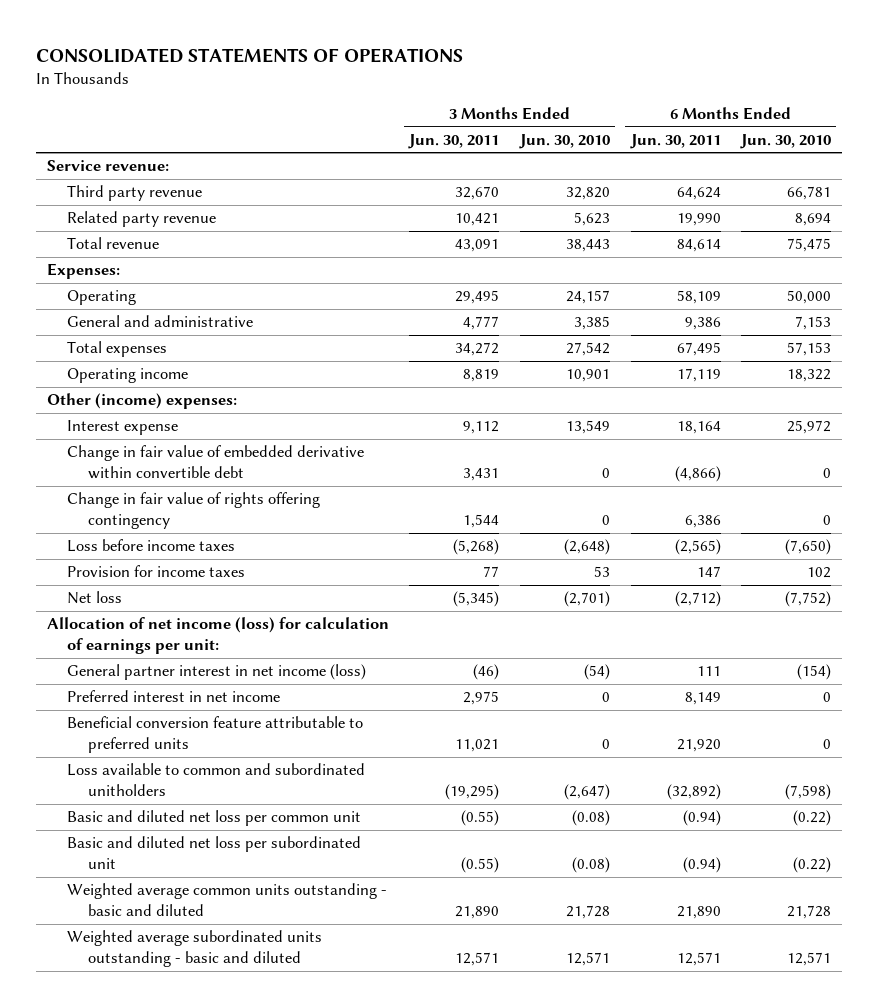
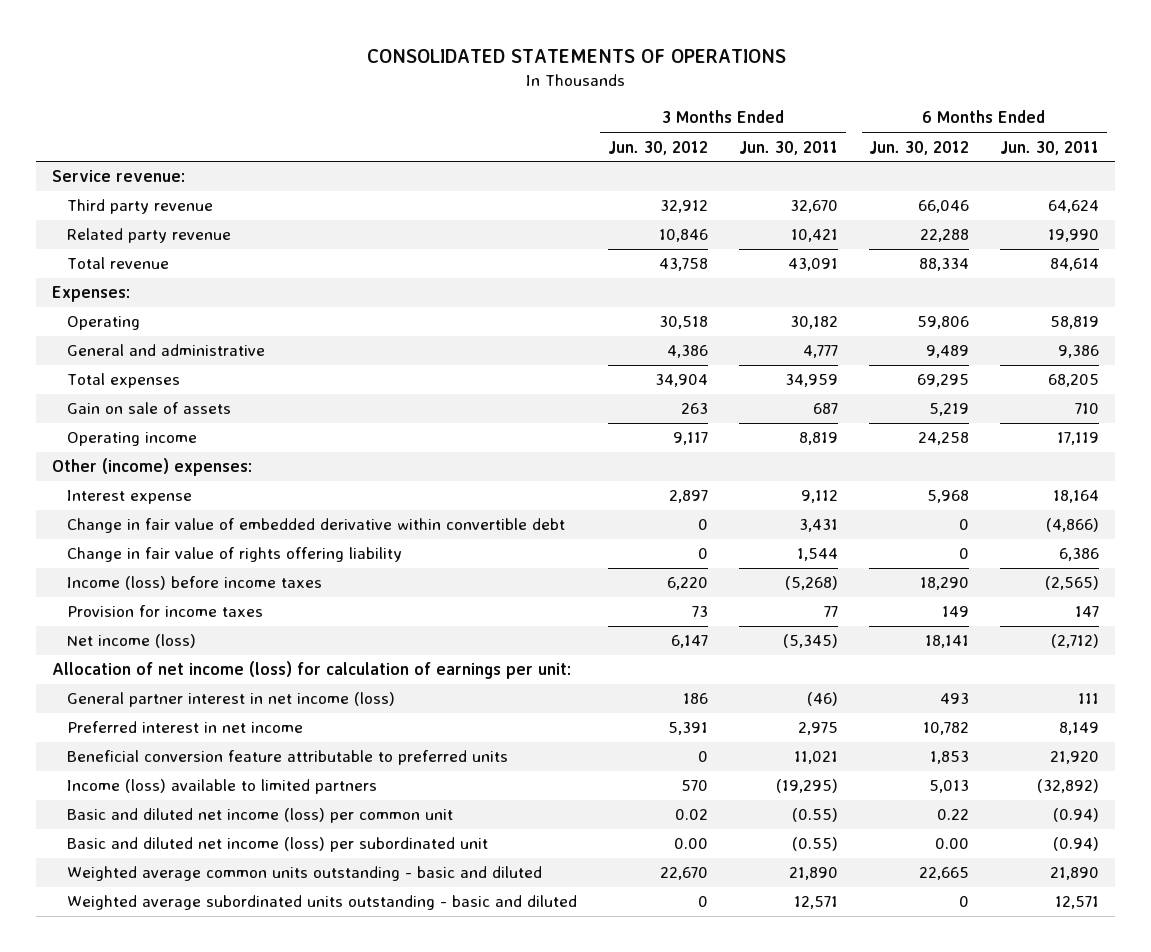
[518,133,610,149] Jun. 30, 2010 -> none
[740,133,832,149] Jun. 30, 2010 -> none
none -> [608,140,709,155] Jun. 30, 2012
none -> [869,140,970,155] Jun. 30, 2012
[455,290,500,305] 29,495 -> [790,316,839,330] 30,182
[676,290,721,305] 58,109 -> [1050,316,1100,330] 58,819
[455,342,500,357] 34,272 -> [785,374,839,388] 34,959
[676,342,721,357] 67,495 -> [1048,374,1100,388] 68,205
none -> [66,402,231,415] Gain on sale of assets
[67,492,321,530] Change in fair value of rights offering contingency -> [66,547,402,563] Change in fair value of rights offering liability
[67,539,236,553] Loss before income taxes -> [66,576,322,591] Income (loss) before income taxes
[67,591,123,605] Net loss -> [66,634,196,649] Net income (loss)
[67,763,366,797] Loss available to common and subordinated unitholders -> [66,779,377,795] Income (loss) available to limited partners
[67,810,362,827] Basic and diluted net loss per common unit -> [66,808,453,824] Basic and diluted net income (loss) per common unit
[67,836,362,870] Basic and diluted net loss per subordinated unit -> [66,837,488,853] Basic and diluted net income (loss) per subordinated unit

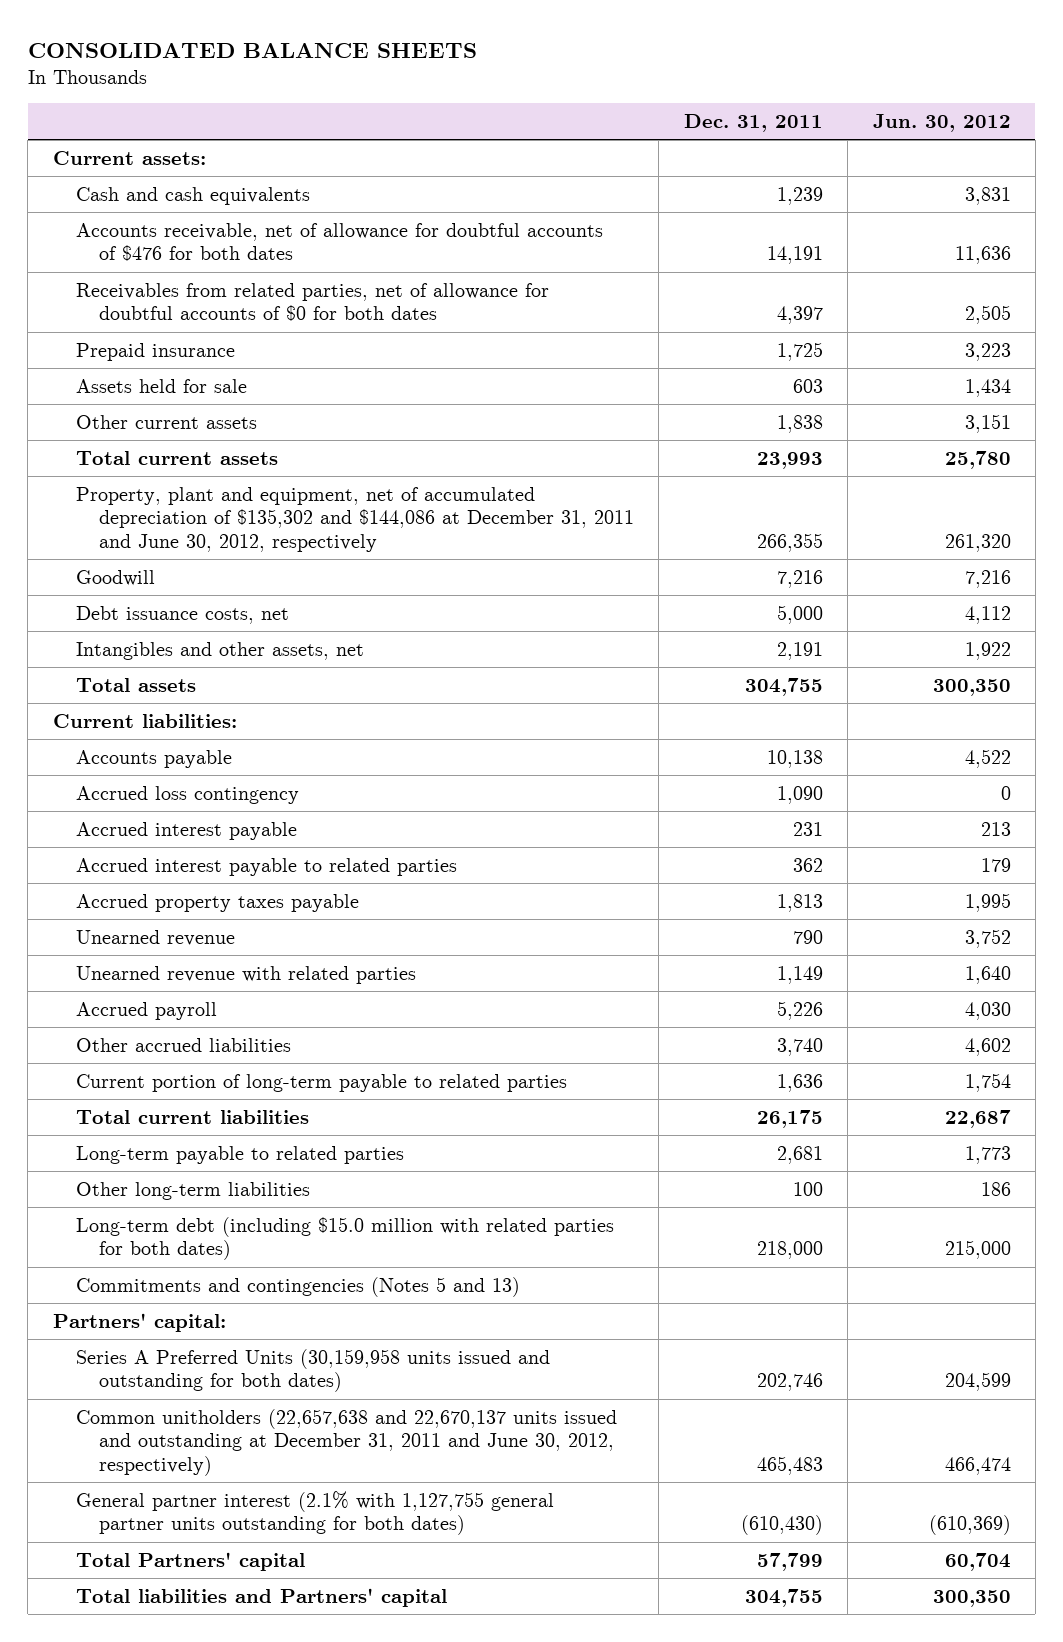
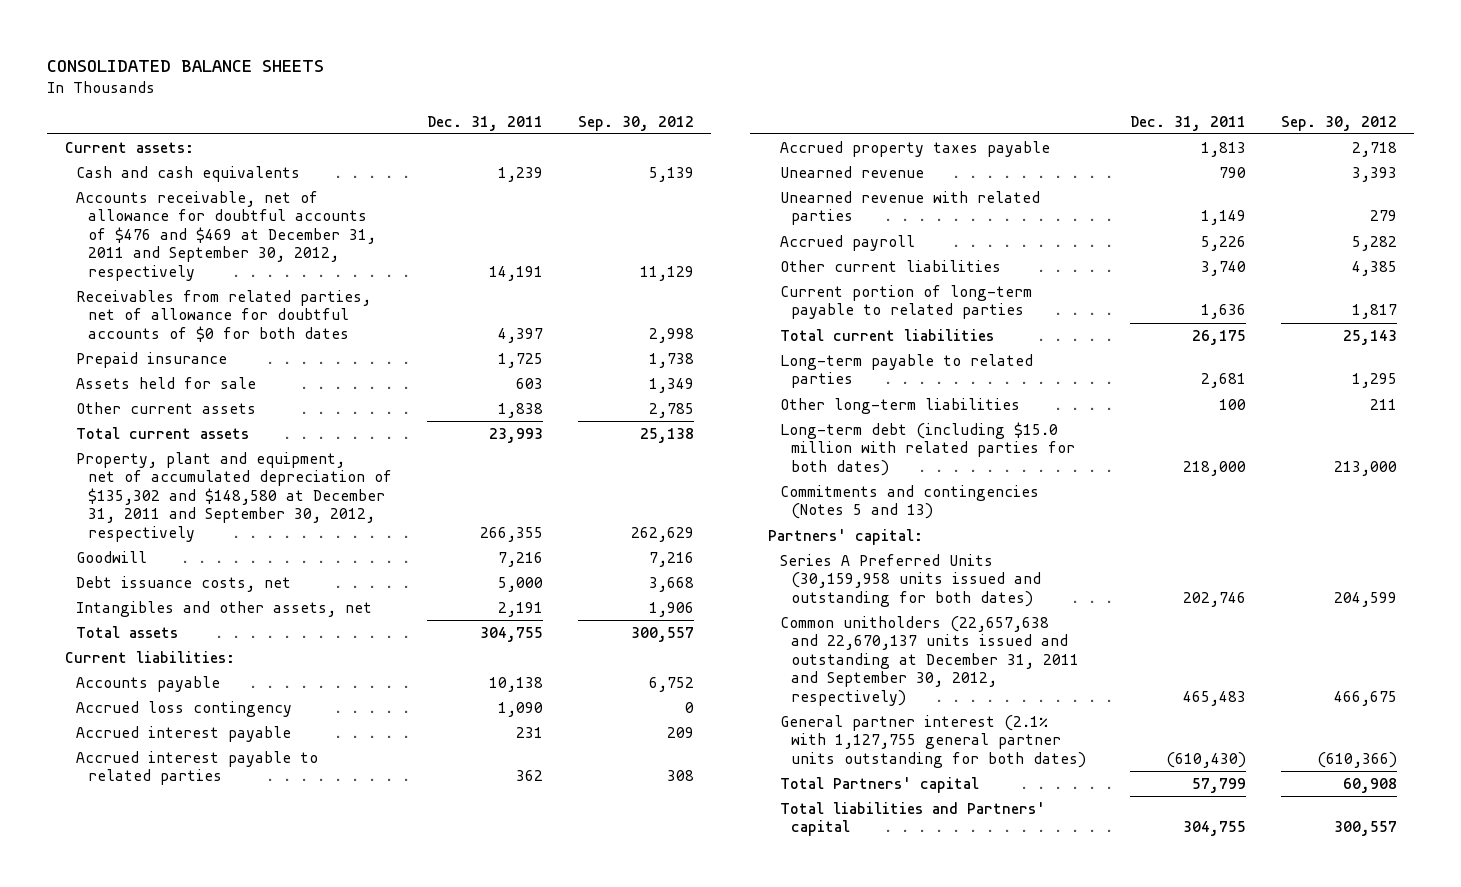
[872,114,1011,133] Jun. 30, 2012 -> none
none -> [577,115,694,131] Sep. 30, 2012
[75,222,603,262] Accounts receivable, net of allowance for doubtful accounts of $476 for both dates -> [76,191,377,281] Accounts receivable, net of allowance for doubtful accounts of $476 and $469 at December 31, 2011 and September 30, 2012, respectively
[75,486,635,552] Property, plant and equipment, net of accumulated depreciation of $135,302 and $144,086 at December 31, 2011 and June 30, 2012, respectively -> [76,452,393,542] Property, plant and equipment, net of accumulated depreciation of $135,302 and $148,580 at December 31, 2011 and September 30, 2012, respectively
[75,1037,291,1052] Other accrued liabilities -> [779,260,1001,273] Other current liabilities
[75,1408,617,1476] Common unitholders (22,657,638 and 22,670,137 units issued and outstanding at December 31, 2011 and June 30, 2012, respectively) -> [779,616,1080,706] Common unitholders (22,657,638 and 22,670,137 units issued and outstanding at December 31, 2011 and September 30, 2012, respectively)

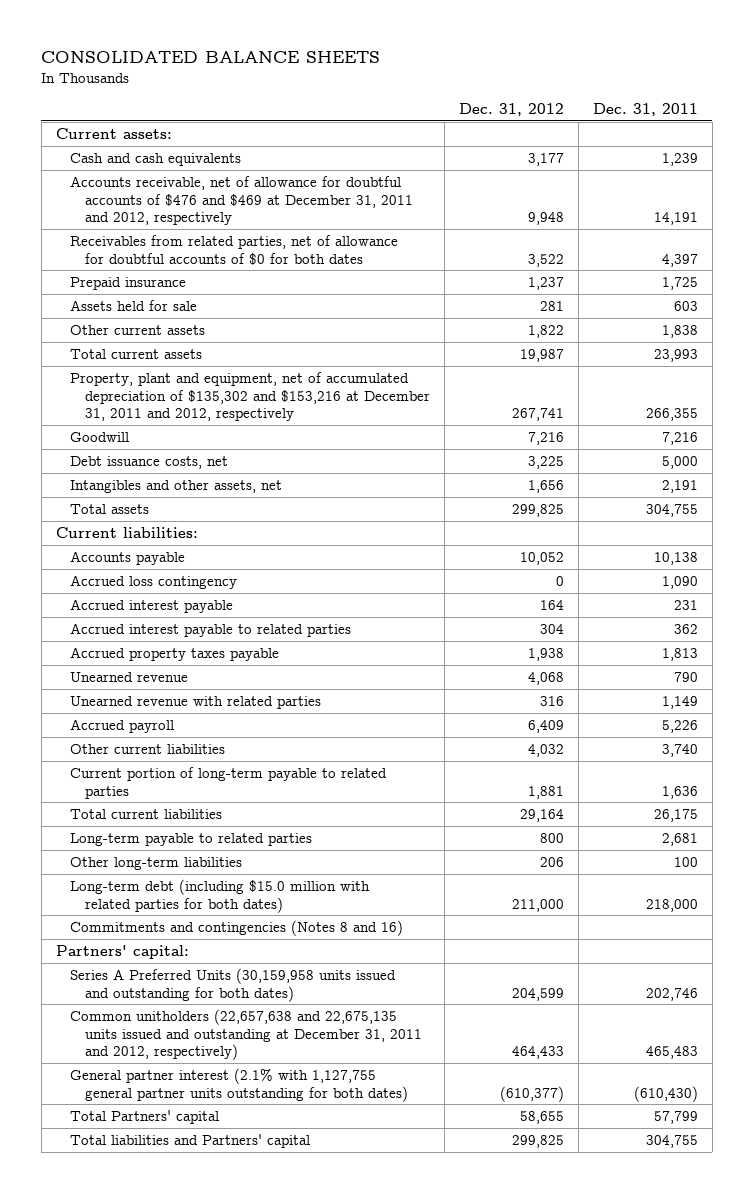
[577,115,694,131] Sep. 30, 2012 -> none
none -> [458,102,564,116] Dec. 31, 2012
[76,191,377,281] Accounts receivable, net of allowance for doubtful accounts of $476 and $469 at December 31, 2011 and September 30, 2012, respectively -> [70,175,413,226] Accounts receivable, net of allowance for doubtful accounts of $476 and $469 at December 31, 2011 and 2012, respectively
[76,452,393,542] Property, plant and equipment, net of accumulated depreciation of $135,302 and $148,580 at December 31, 2011 and September 30, 2012, respectively -> [70,371,430,422] Property, plant and equipment, net of accumulated depreciation of $135,302 and $153,216 at December 31, 2011 and 2012, respectively
[779,485,1039,520] Commitments and contingencies (Notes 5 and 13) -> [70,919,404,936] Commitments and contingencies (Notes 8 and 16)
[779,616,1080,706] Common unitholders (22,657,638 and 22,670,137 units issued and outstanding at December 31, 2011 and September 30, 2012, respectively) -> [70,1008,422,1061] Common unitholders (22,657,638 and 22,675,135 units issued and outstanding at December 31, 2011 and 2012, respectively)

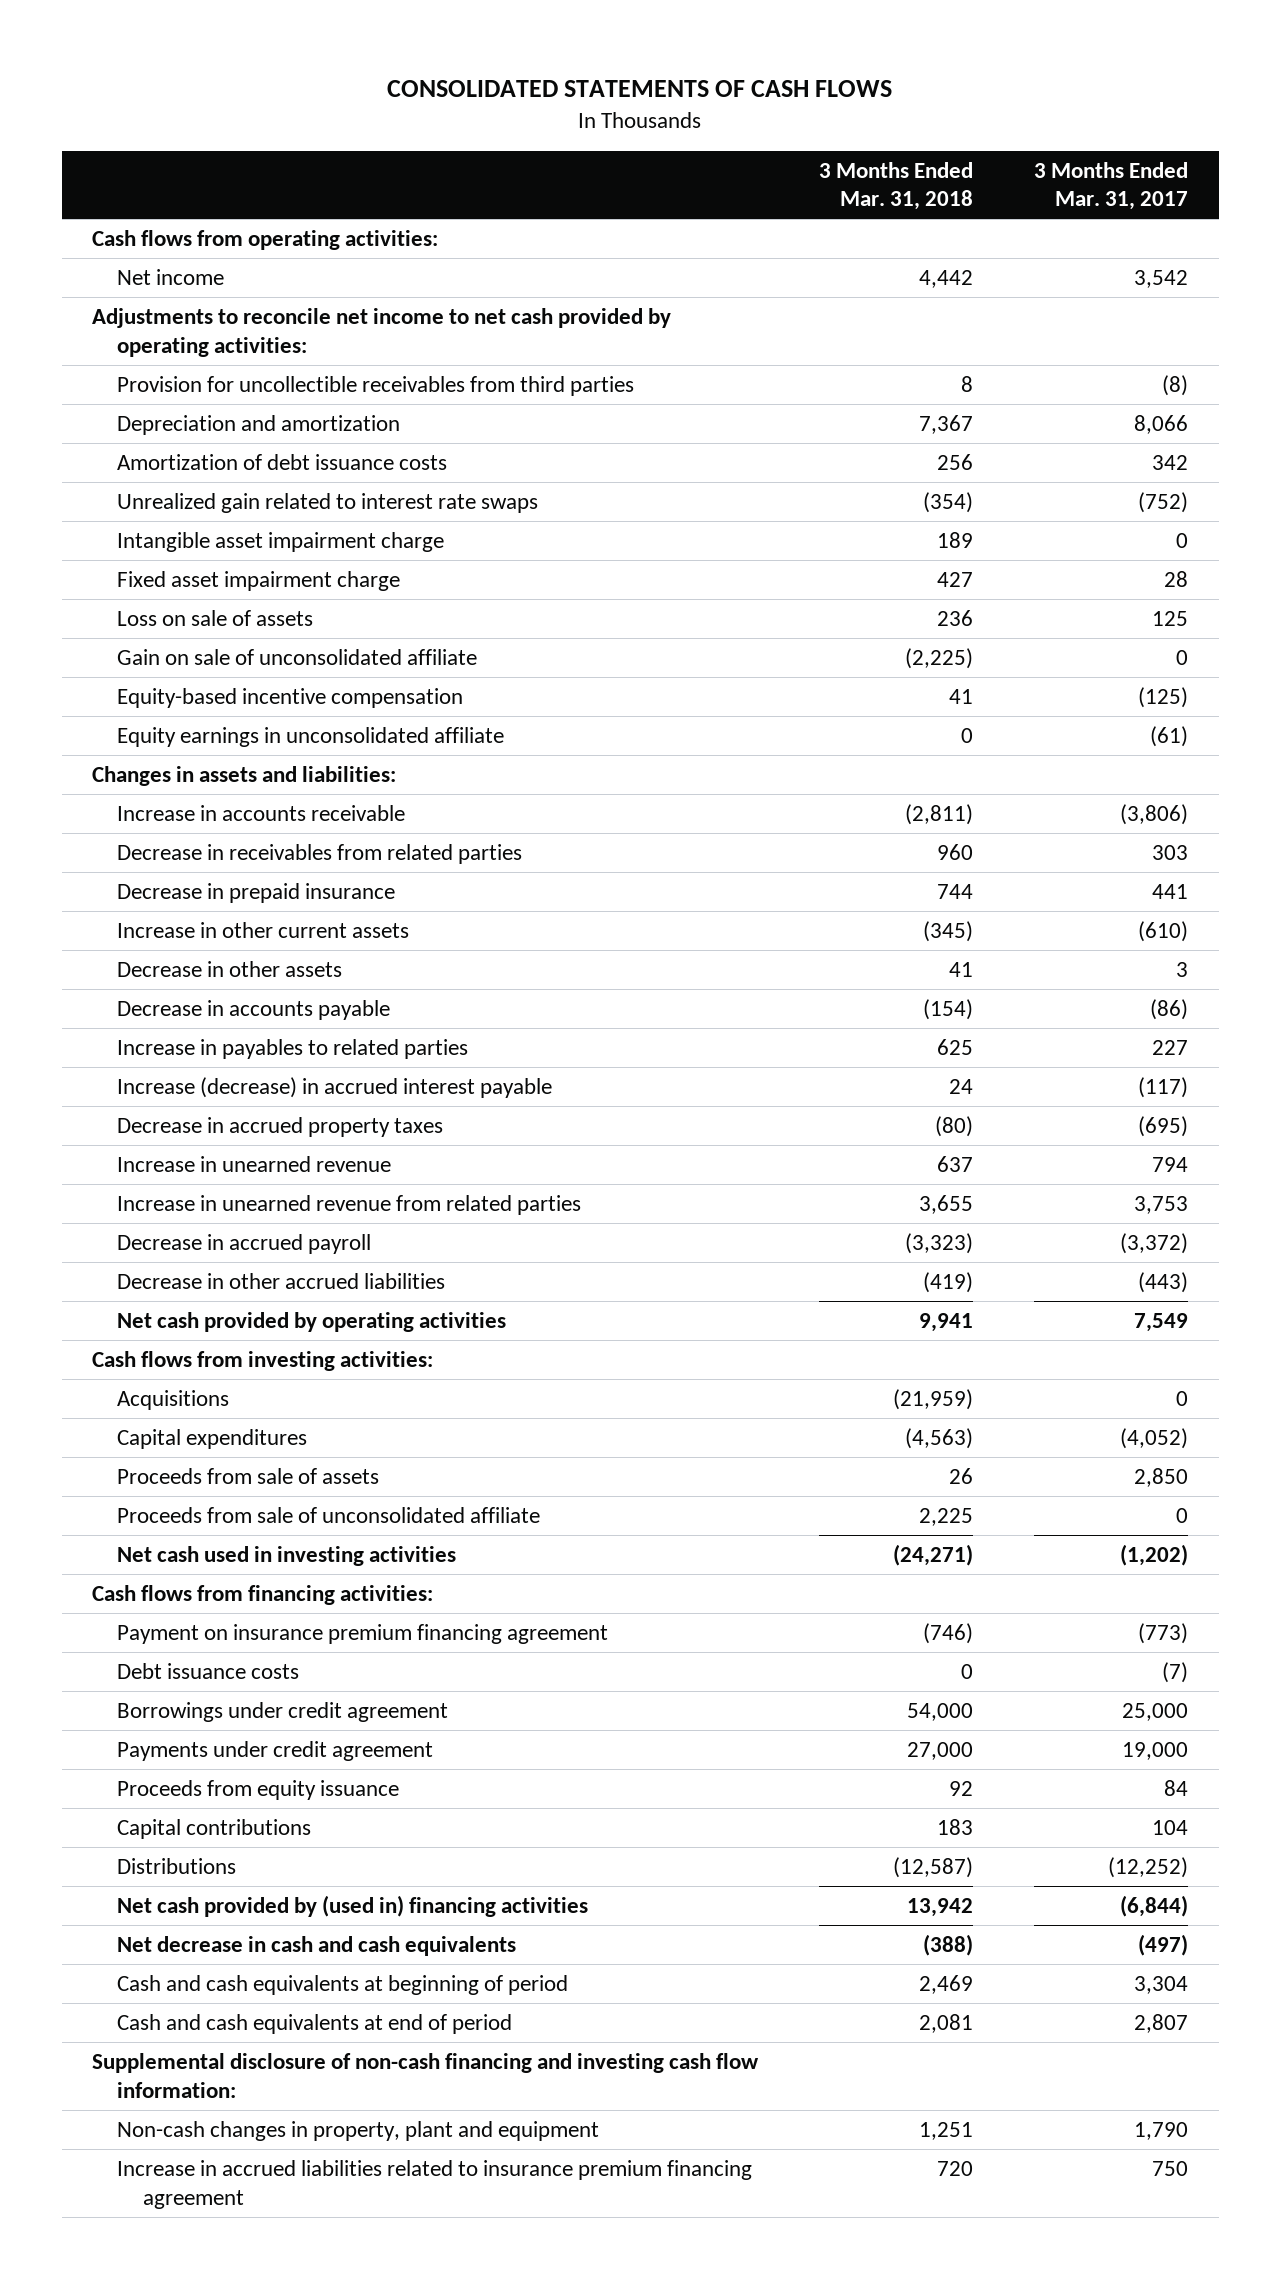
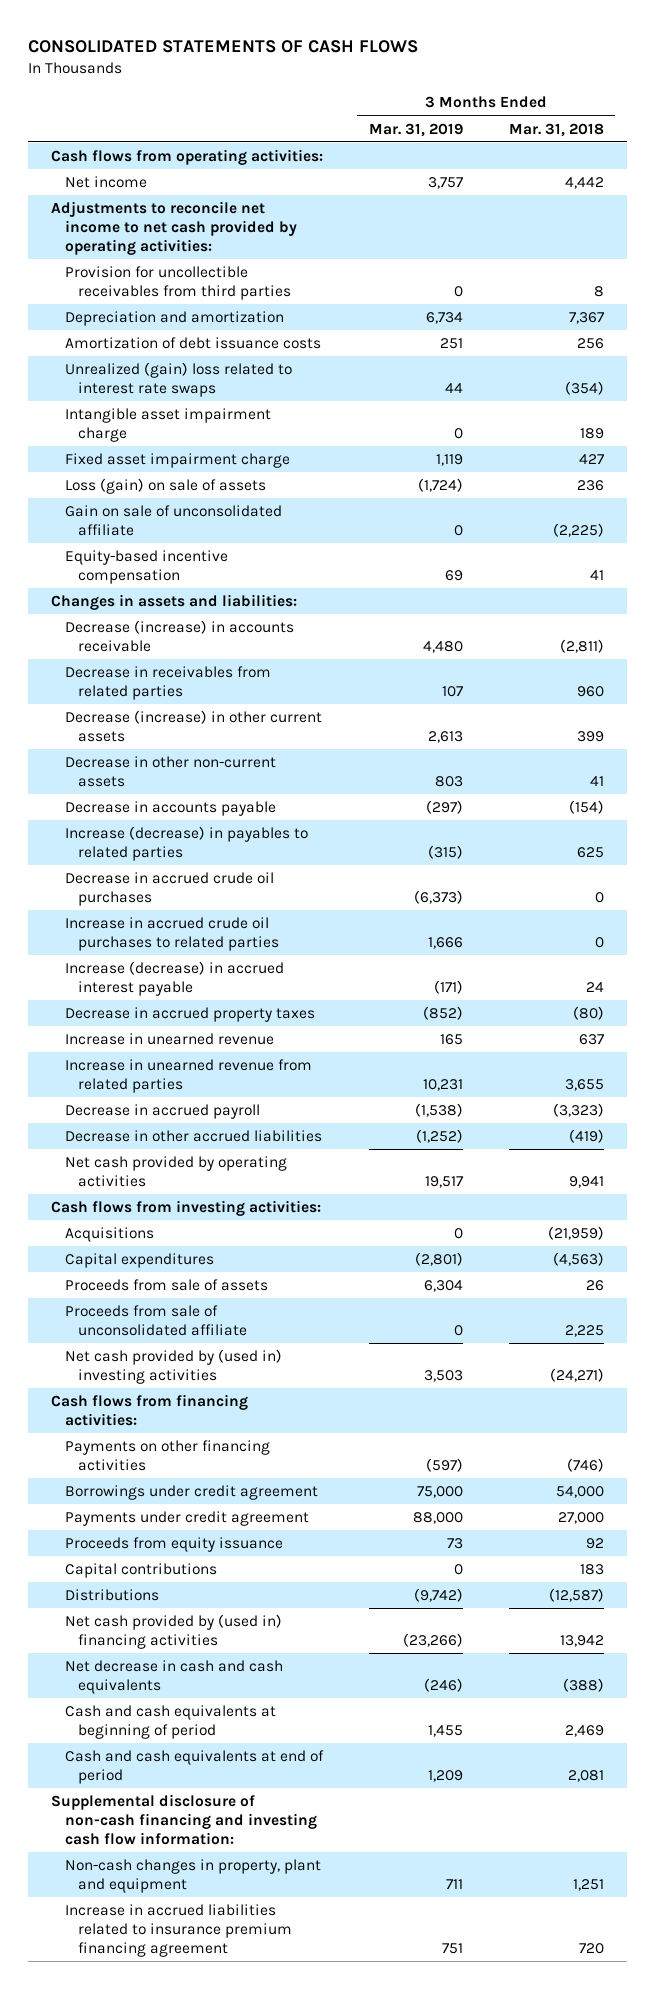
[1034,161,1189,211] 3 Months Ended Mar. 31, 2017 -> none
none -> [368,122,463,137] Mar. 31, 2019
[117,492,539,513] Unrealized gain related to interest rate swaps -> [64,362,292,397] Unrealized (gain) loss related to interest rate swaps
[117,609,314,626] Loss on sale of assets -> [64,478,266,495] Loss (gain) on sale of assets
[117,726,505,747] Equity earnings in unconsolidated affiliate -> none
[117,804,406,821] Increase in accounts receivable -> [64,620,294,652] Decrease (increase) in accounts receivable
[117,882,396,903] Decrease in prepaid insurance -> none
[117,921,410,938] Increase in other current assets -> [64,710,322,742] Decrease (increase) in other current assets
[923,920,974,942] (345) -> [576,730,604,742] 399
[117,960,343,977] Decrease in other assets -> [64,756,276,787] Decrease in other non-current assets
[117,1038,469,1059] Increase in payables to related parties -> [64,826,308,861] Increase (decrease) in payables to related parties
none -> [64,872,274,906] Decrease in accrued crude oil purchases
none -> [64,917,280,951] Increase in accrued crude oil purchases to related parties
[117,1545,457,1566] Net cash used in investing activities -> [64,1349,282,1384] Net cash provided by (used in) investing activities
[117,1662,300,1679] Debt issuance costs -> none
[117,1623,609,1644] Payment on insurance premium financing agreement -> [64,1440,270,1471] Payments on other financing activities

